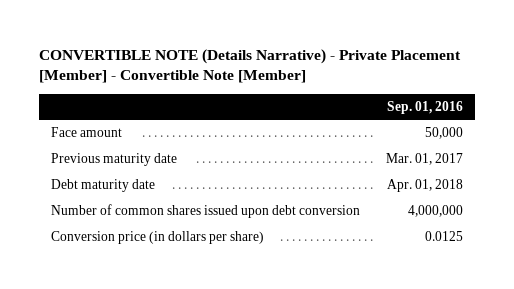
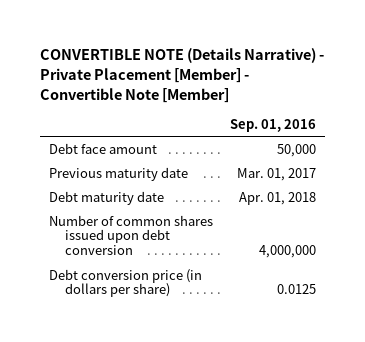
[51,127,123,138] Face amount -> [48,142,157,154] Debt face amount
[51,231,265,245] Conversion price (in dollars per share) -> [48,268,202,298] Debt conversion price (in dollars per share)

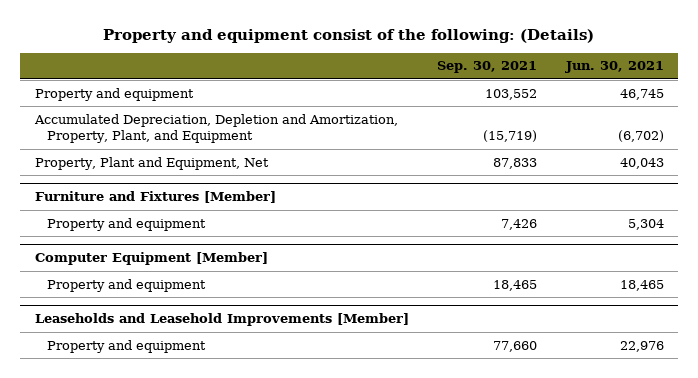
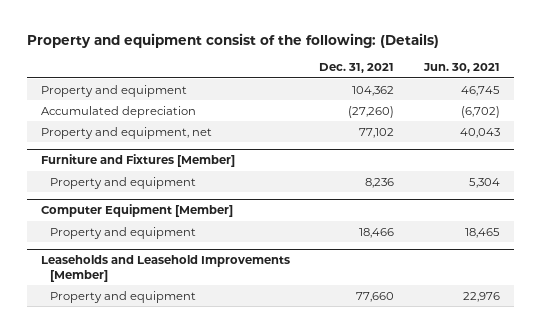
[437,61,538,74] Sep. 30, 2021 -> none
none -> [319,63,395,74] Dec. 31, 2021
[33,113,398,144] Accumulated Depreciation, Depletion and Amortization, Property, Plant, and Equipment -> [41,105,197,118] Accumulated depreciation
[34,156,269,170] Property, Plant and Equipment, Net -> [41,126,213,139] Property and equipment, net

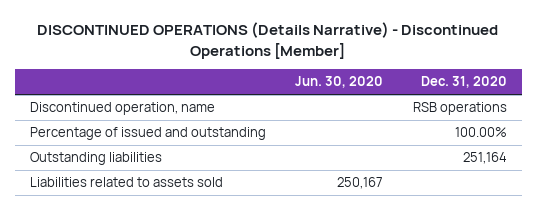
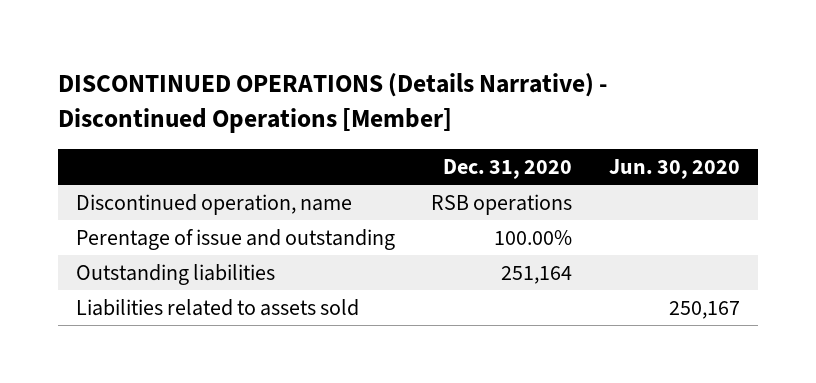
[29,127,266,141] Percentage of issued and outstanding -> [76,229,396,251] Perentage of issue and outstanding

